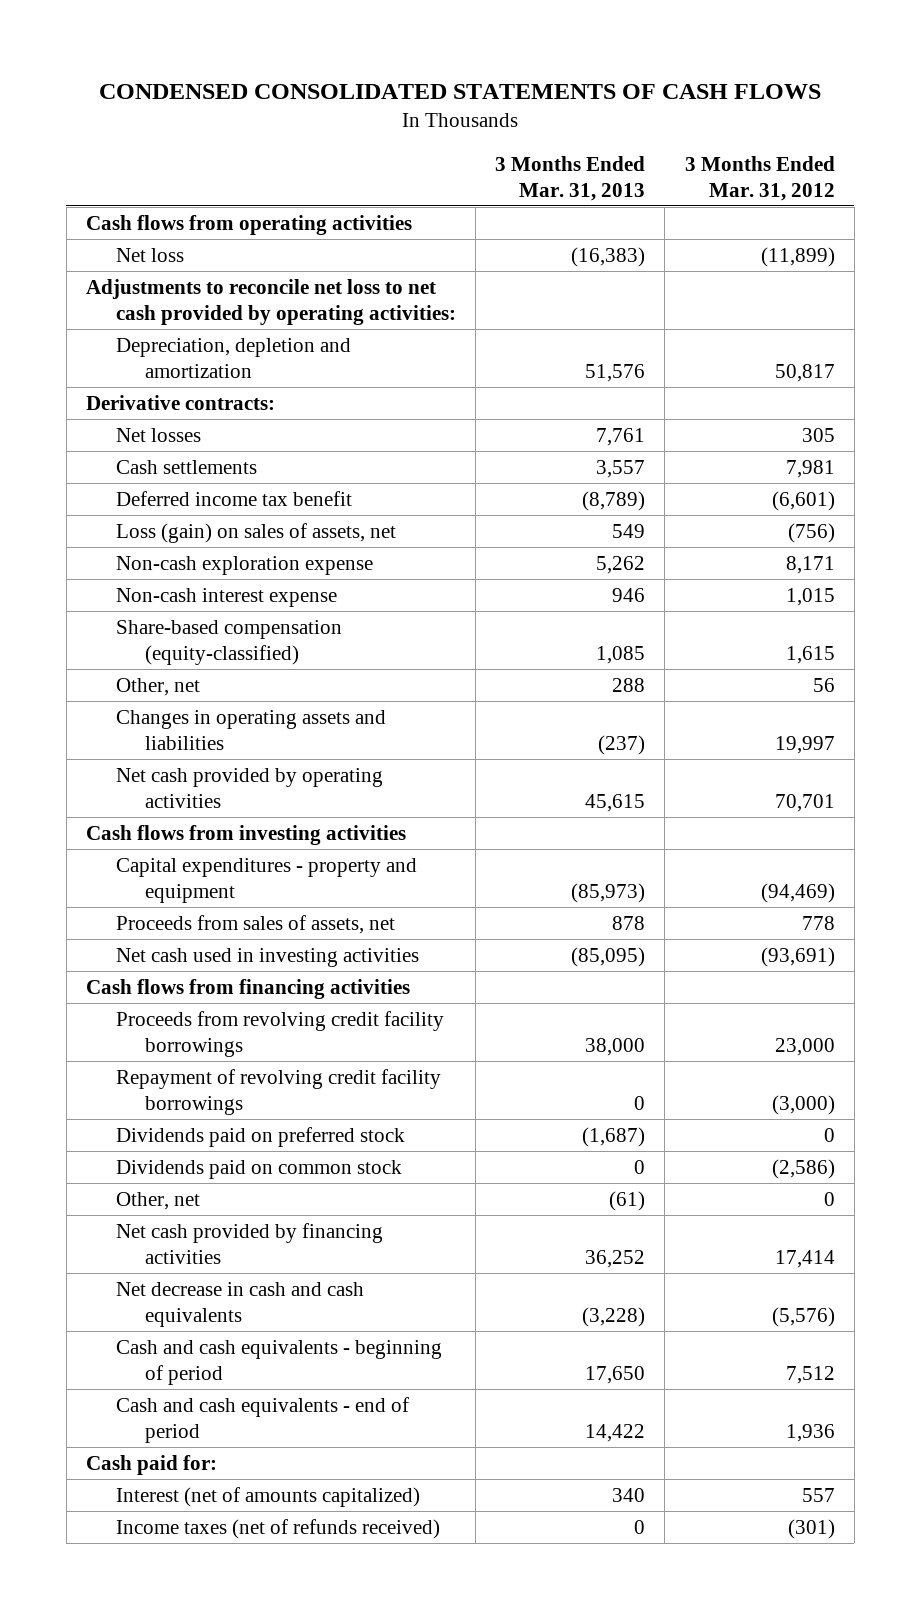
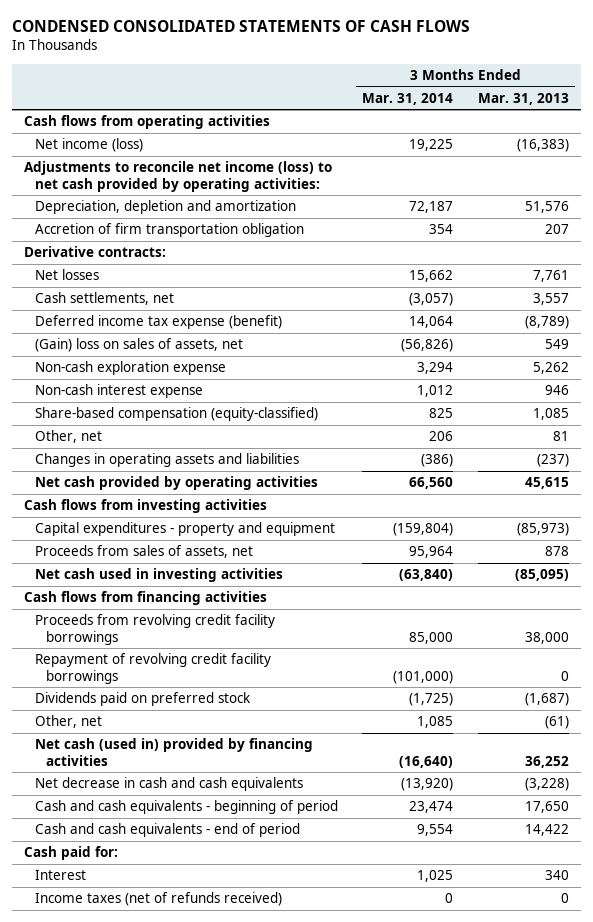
[684,155,835,201] 3 Months Ended Mar. 31, 2012 -> none
none -> [362,92,454,105] Mar. 31, 2014
[115,247,184,262] Net loss -> [34,138,143,153] Net income (loss)
[86,278,456,325] Adjustments to reconcile net loss to net cash provided by operating activities: -> [23,161,332,192] Adjustments to reconcile net income (loss) to net cash provided by operating activities:
none -> [34,223,304,238] Accretion of firm transportation obligation
[115,459,257,474] Cash settlements -> [34,292,174,306] Cash settlements, net
[115,490,352,506] Deferred income tax benefit -> [34,315,282,330] Deferred income tax expense (benefit)
[115,522,396,543] Loss (gain) on sales of assets, net -> [34,338,243,353] (Gain) loss on sales of assets, net
[612,677,646,692] 288 -> [552,431,569,442] 81
[115,1159,402,1179] Dividends paid on common stock -> none
[115,1222,383,1264] Net cash provided by financing activities -> [34,738,313,766] Net cash (used in) provided by financing activities
[115,1486,420,1507] Interest (net of amounts capitalized) -> [34,870,86,881] Interest

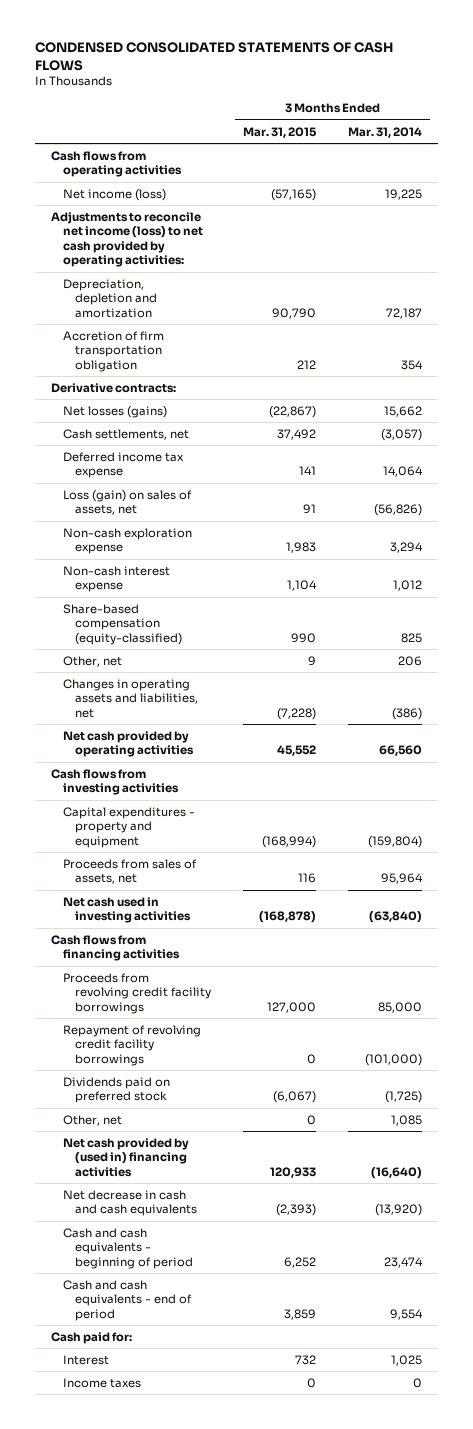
[477,92,569,105] Mar. 31, 2013 -> none
none -> [243,126,318,138] Mar. 31, 2015
[34,269,99,281] Net losses -> [62,405,167,418] Net losses (gains)
[34,315,282,330] Deferred income tax expense (benefit) -> [62,451,184,479] Deferred income tax expense
[34,338,243,353] (Gain) loss on sales of assets, net -> [62,489,192,516] Loss (gain) on sales of assets, net
[34,453,299,468] Changes in operating assets and liabilities -> [62,678,199,718] Changes in operating assets and liabilities, net
[34,738,313,766] Net cash (used in) provided by financing activities -> [62,1137,189,1177] Net cash provided by (used in) financing activities
[34,892,282,907] Income taxes (net of refunds received) -> [62,1377,141,1388] Income taxes

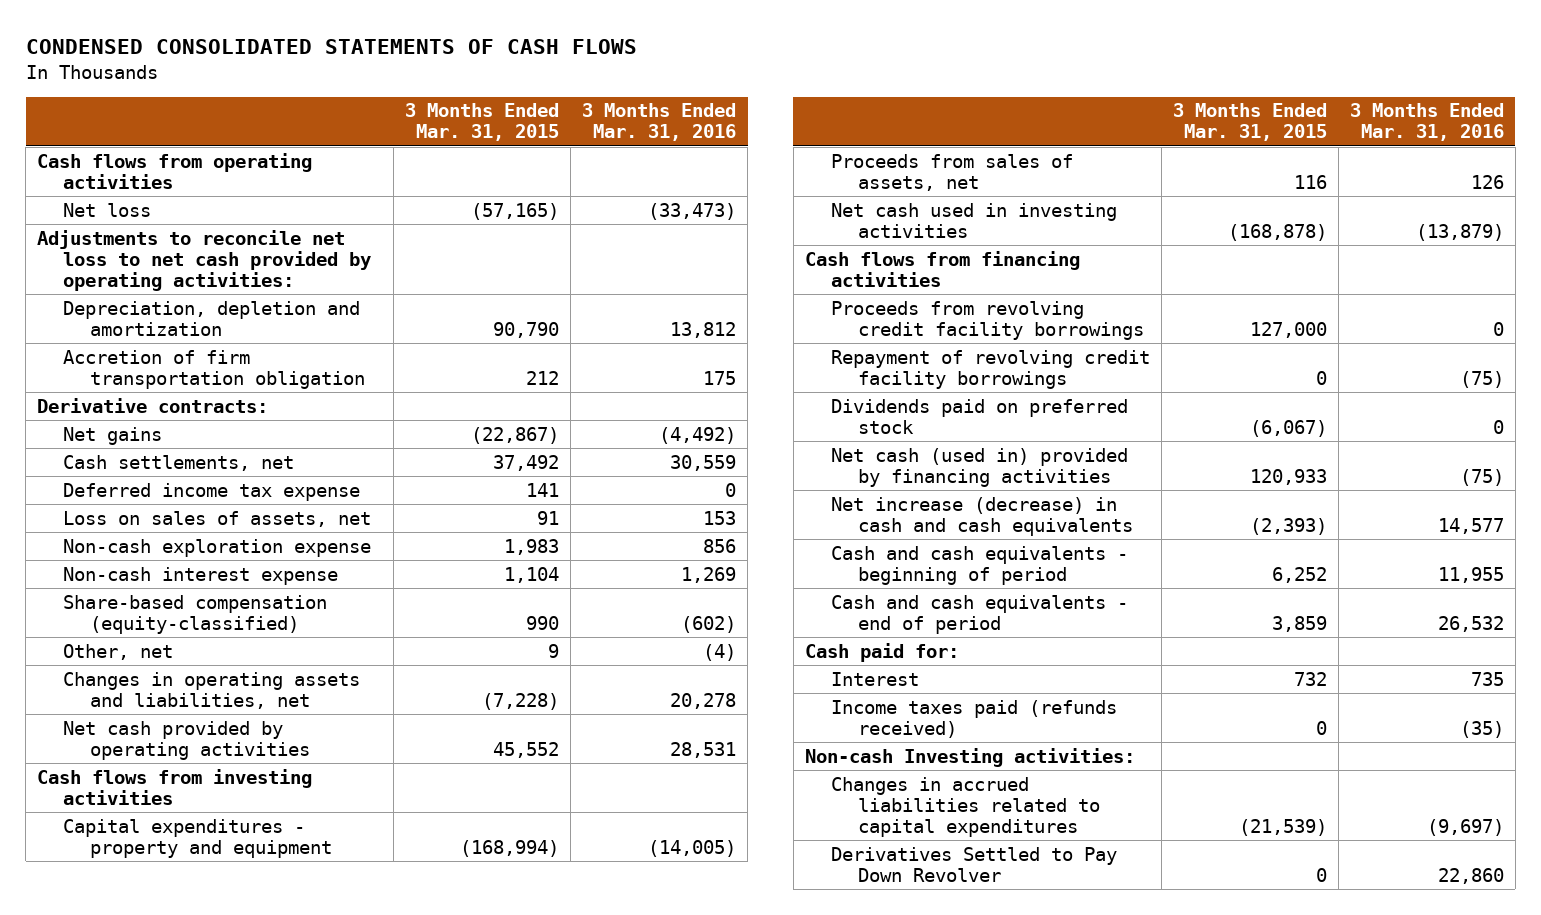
[348,126,423,138] Mar. 31, 2014 -> none
none -> [582,103,737,142] 3 Months Ended Mar. 31, 2016
[62,188,166,201] Net income (loss) -> [63,202,152,217] Net loss
[50,211,203,268] Adjustments to reconcile net income (loss) to net cash provided by operating activities: -> [36,229,372,291] Adjustments to reconcile net loss to net cash provided by operating activities:
[62,405,167,418] Net losses (gains) -> [63,426,163,445] Net gains
[62,489,192,516] Loss (gain) on sales of assets, net -> [63,510,372,527] Loss on sales of assets, net
[62,1114,122,1126] Other, net -> none
[62,1137,189,1177] Net cash provided by (used in) financing activities -> [831,447,1129,487] Net cash (used in) provided by financing activities
[62,1189,198,1217] Net decrease in cash and cash equivalents -> [831,496,1133,536] Net increase (decrease) in cash and cash equivalents
[62,1377,141,1388] Income taxes -> [831,699,1118,738] Income taxes paid (refunds received)
none -> [804,747,1135,767] Non-cash Investing activities:
none -> [831,776,1100,837] Changes in accrued liabilities related to capital expenditures
none -> [831,846,1118,882] Derivatives Settled to Pay Down Revolver

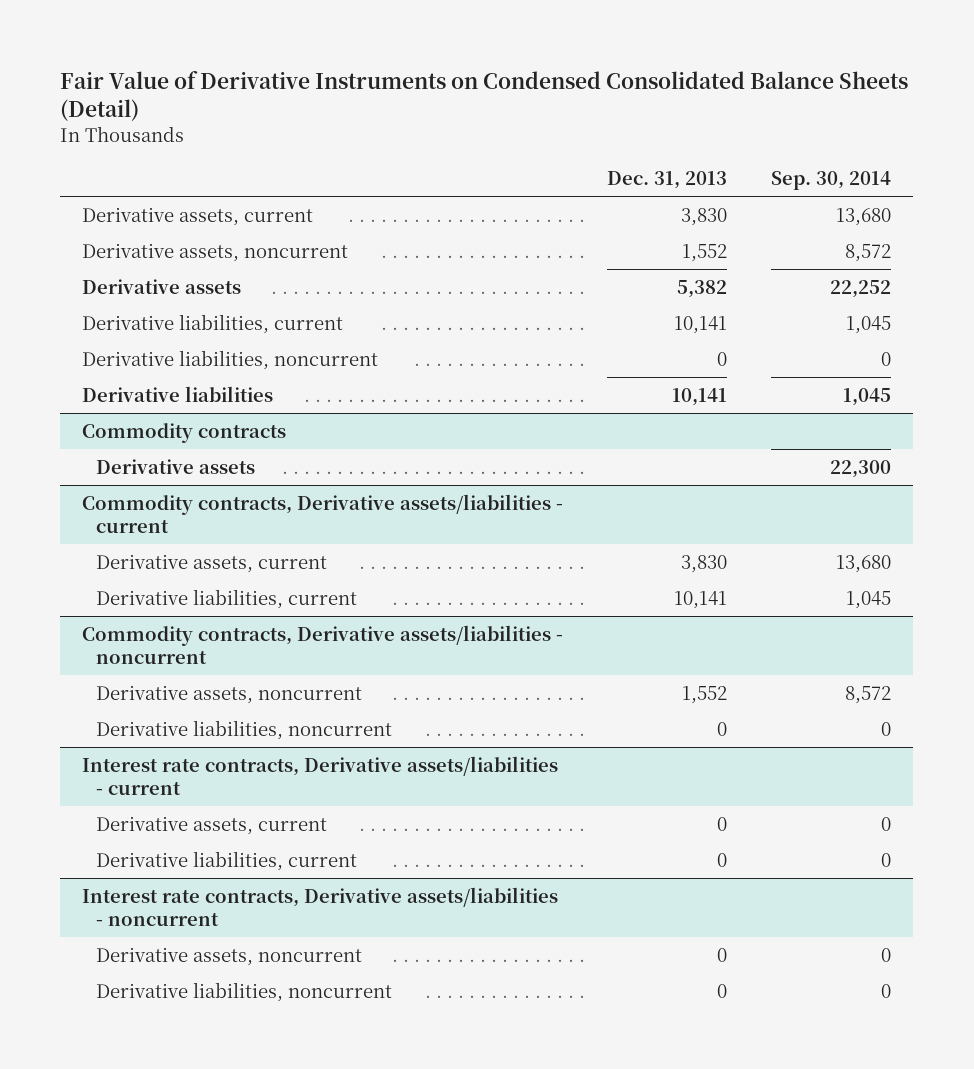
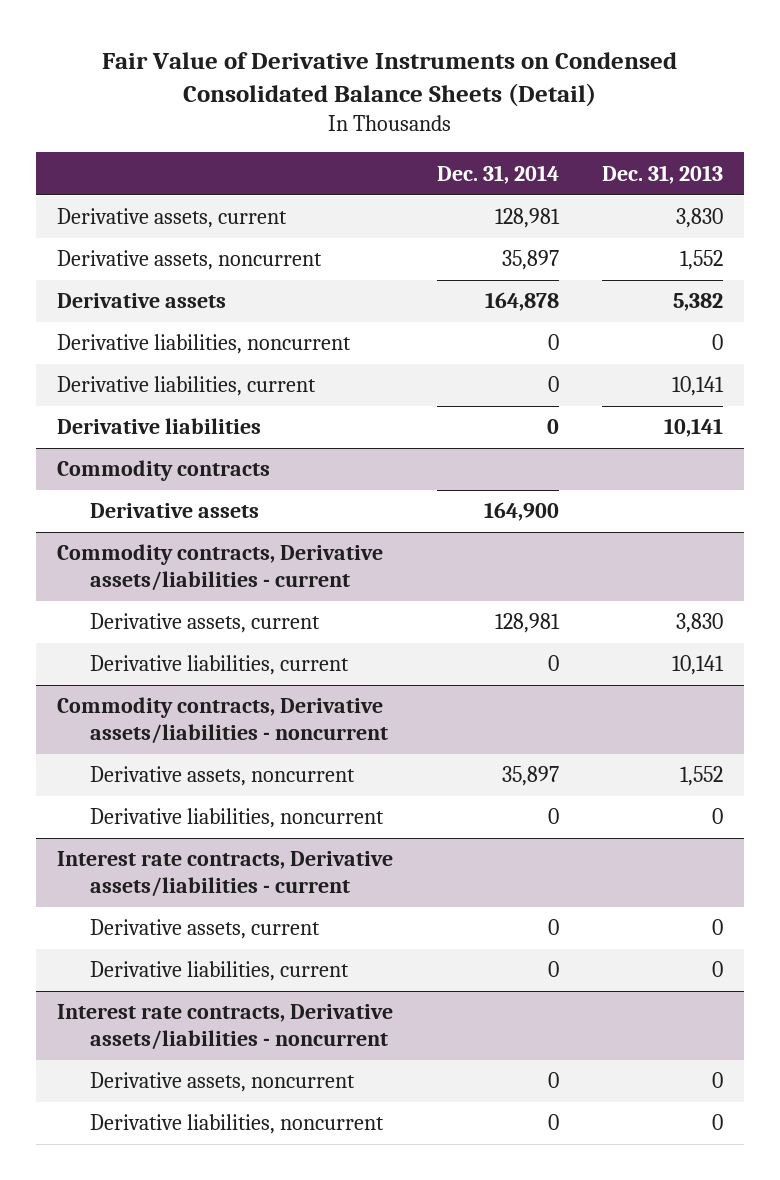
[771,170,892,190] Sep. 30, 2014 -> none
none -> [436,164,559,184] Dec. 31, 2014
[82,313,344,334] Derivative liabilities, current -> [57,376,317,397] Derivative liabilities, current

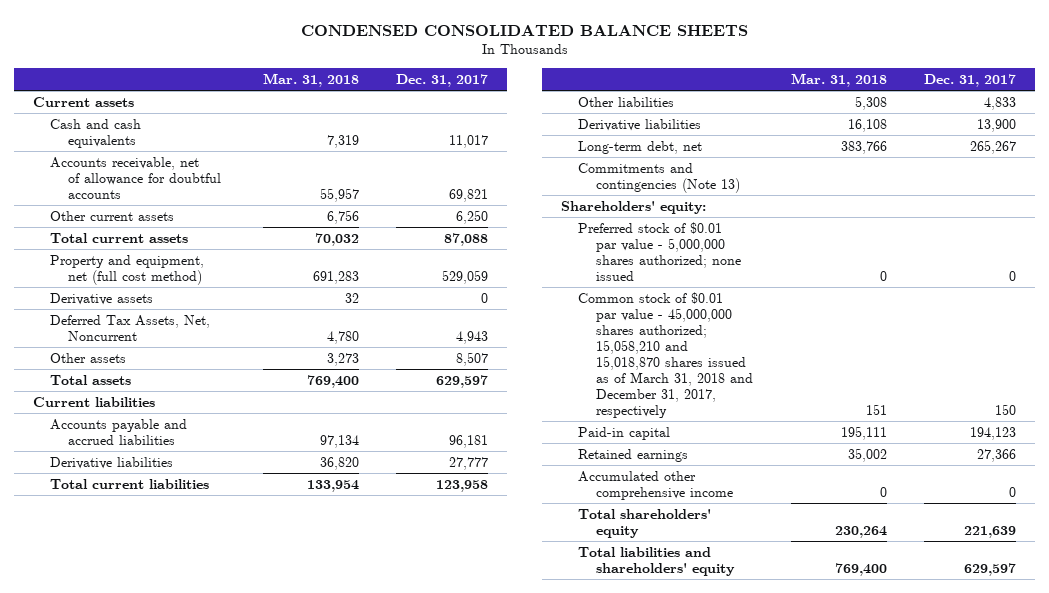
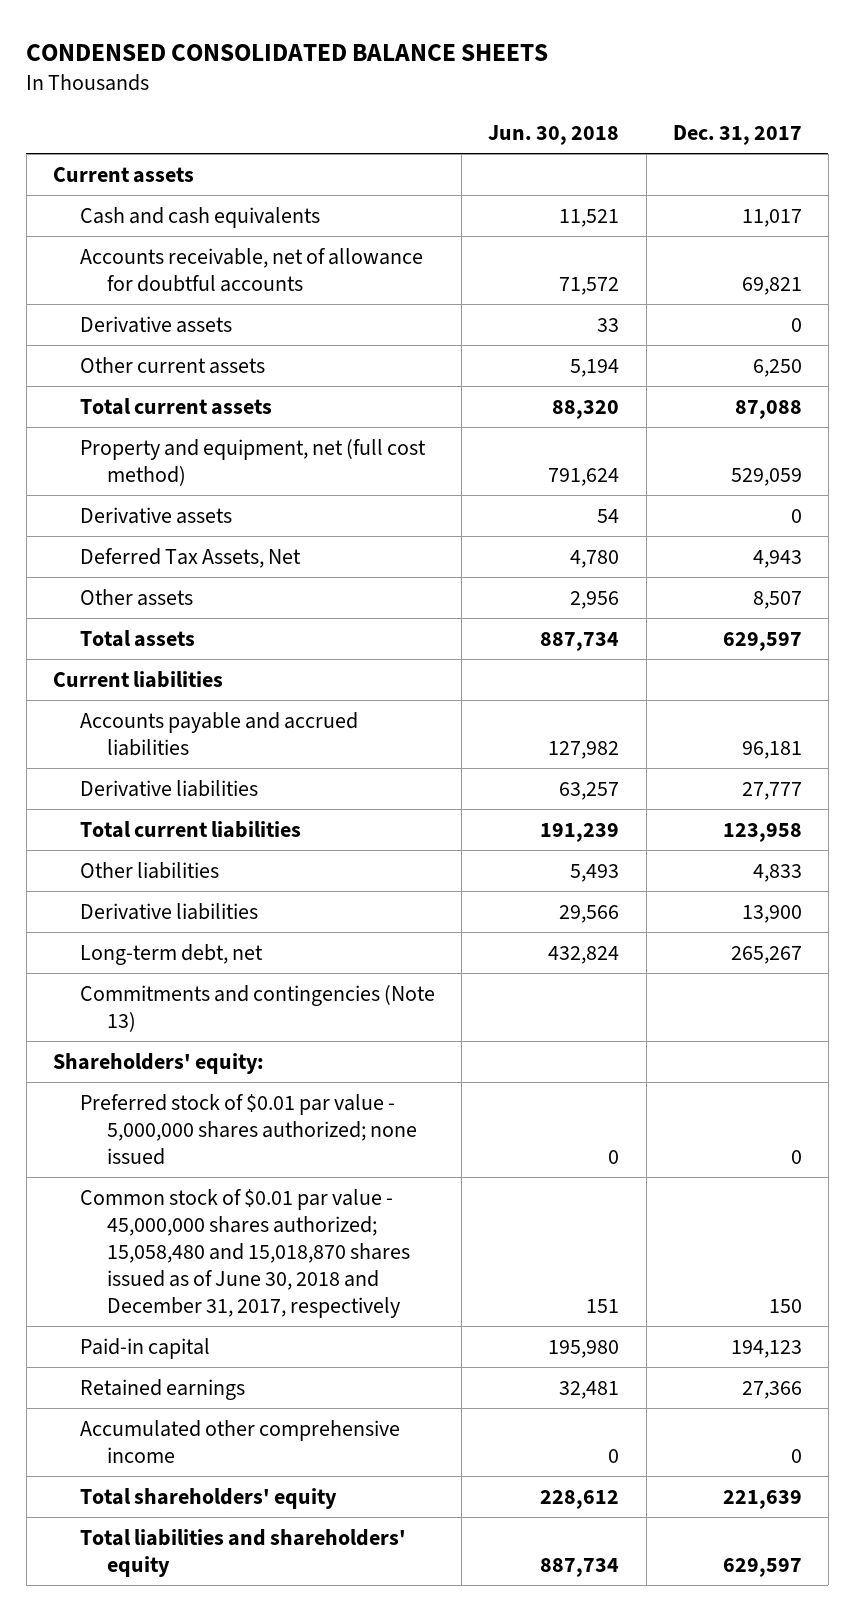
[262,73,359,88] Mar. 31, 2018 -> none
none -> [488,125,620,146] Jun. 30, 2018
none -> [80,315,233,333] Derivative assets
[50,314,211,341] Deferred Tax Assets, Net, Noncurrent -> [80,547,302,568] Deferred Tax Assets, Net
[578,291,753,418] Common stock of $0.01 par value - 45,000,000 shares authorized; 15,058,210 and 15,018,870 shares issued as of March 31, 2018 and December 31, 2017, respectively -> [80,1188,411,1318] Common stock of $0.01 par value - 45,000,000 shares authorized; 15,058,480 and 15,018,870 shares issued as of June 30, 2018 and December 31, 2017, respectively

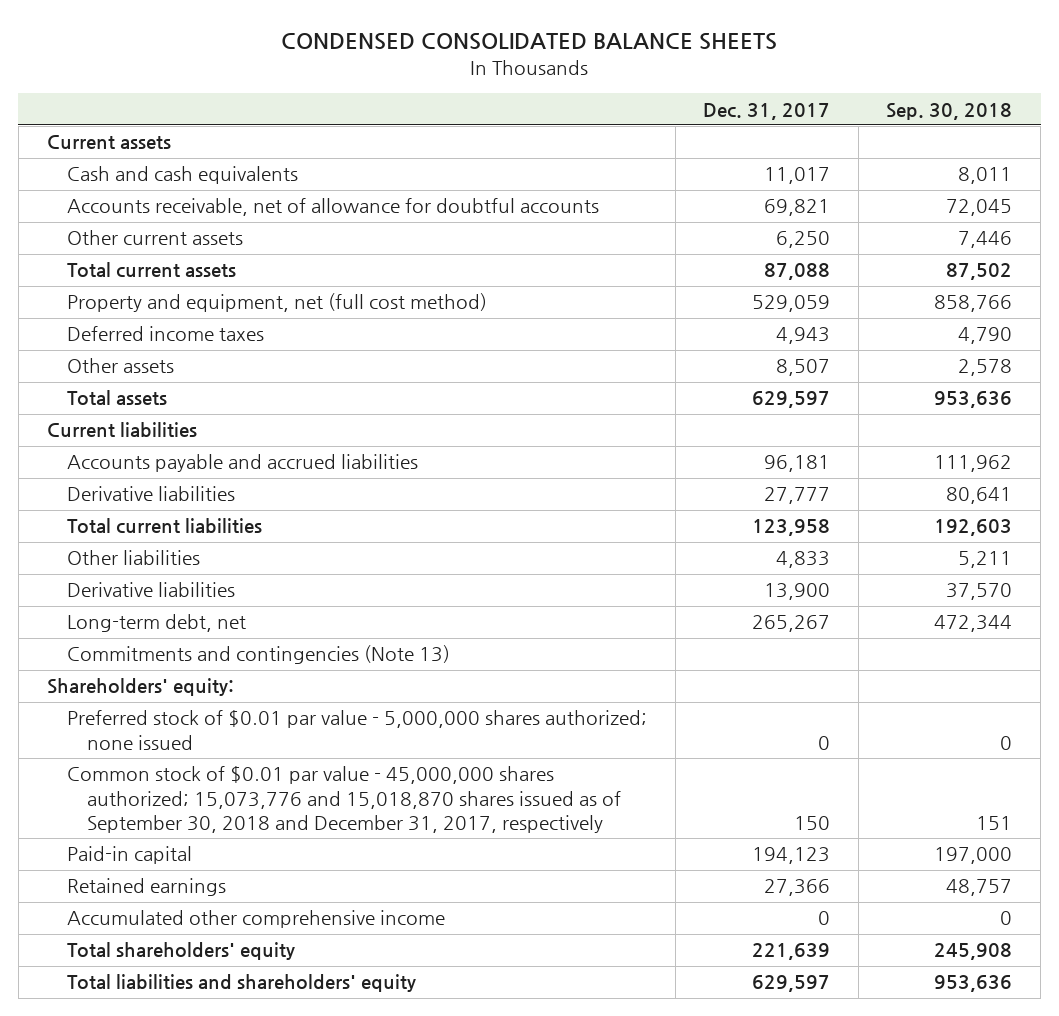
[488,125,620,146] Jun. 30, 2018 -> none
none -> [886,102,1013,120] Sep. 30, 2018
[80,315,233,333] Derivative assets -> none
[80,506,233,524] Derivative assets -> none
[80,547,302,568] Deferred Tax Assets, Net -> [66,326,264,342] Deferred income taxes
[80,1188,411,1318] Common stock of $0.01 par value - 45,000,000 shares authorized; 15,058,480 and 15,018,870 shares issued as of June 30, 2018 and December 31, 2017, respectively -> [66,766,622,833] Common stock of $0.01 par value - 45,000,000 shares authorized; 15,073,776 and 15,018,870 shares issued as of September 30, 2018 and December 31, 2017, respectively

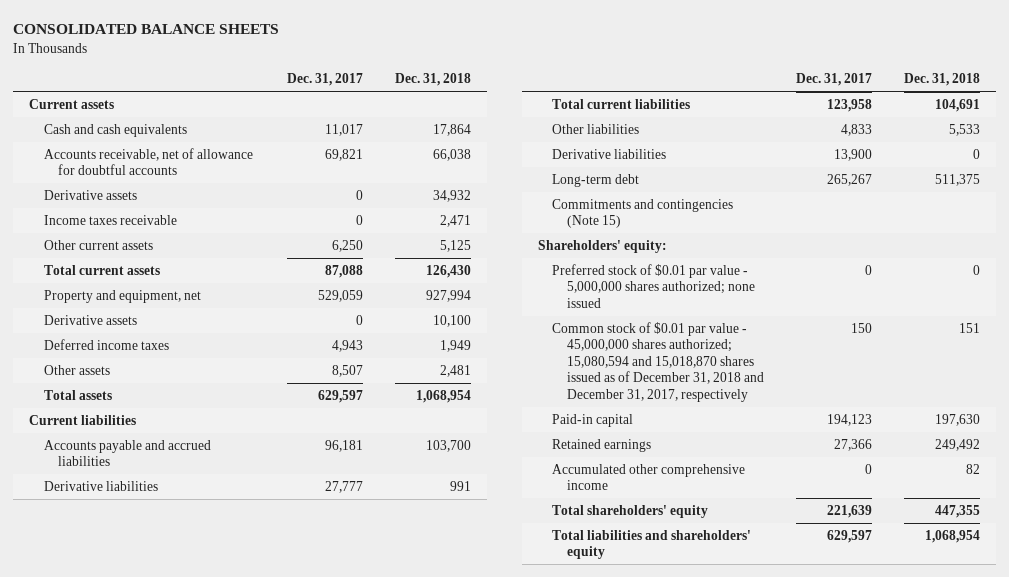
[281,33,778,51] CONDENSED CONSOLIDATED BALANCE SHEETS -> [13,24,280,35] CONSOLIDATED BALANCE SHEETS
[886,102,1013,120] Sep. 30, 2018 -> none
none -> [395,73,472,87] Dec. 31, 2018
none -> [43,189,137,200] Derivative assets
none -> [43,214,177,225] Income taxes receivable
[66,293,487,313] Property and equipment, net (full cost method) -> [43,289,201,303] Property and equipment, net
none -> [43,314,137,325] Derivative assets
[66,614,246,633] Long-term debt, net -> [552,173,640,187] Long-term debt
[66,645,450,665] Commitments and contingencies (Note 13) -> [552,198,734,229] Commitments and contingencies (Note 15)
[66,766,622,833] Common stock of $0.01 par value - 45,000,000 shares authorized; 15,073,776 and 15,018,870 shares issued as of September 30, 2018 and December 31, 2017, respectively -> [552,321,764,402] Common stock of $0.01 par value - 45,000,000 shares authorized; 15,080,594 and 15,018,870 shares issued as of December 31, 2018 and December 31, 2017, respectively

